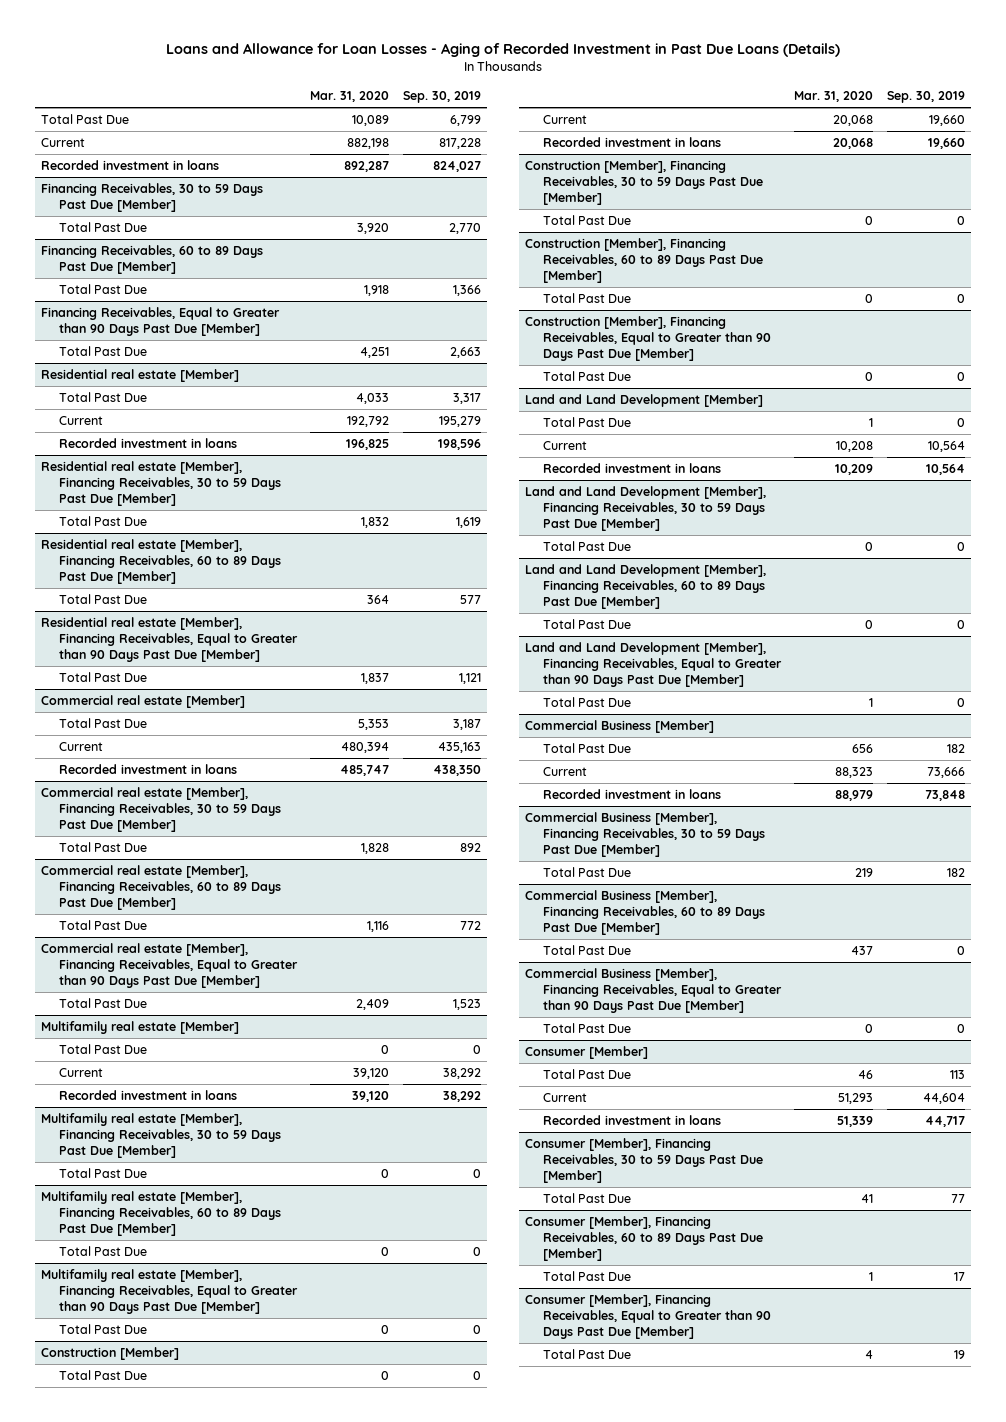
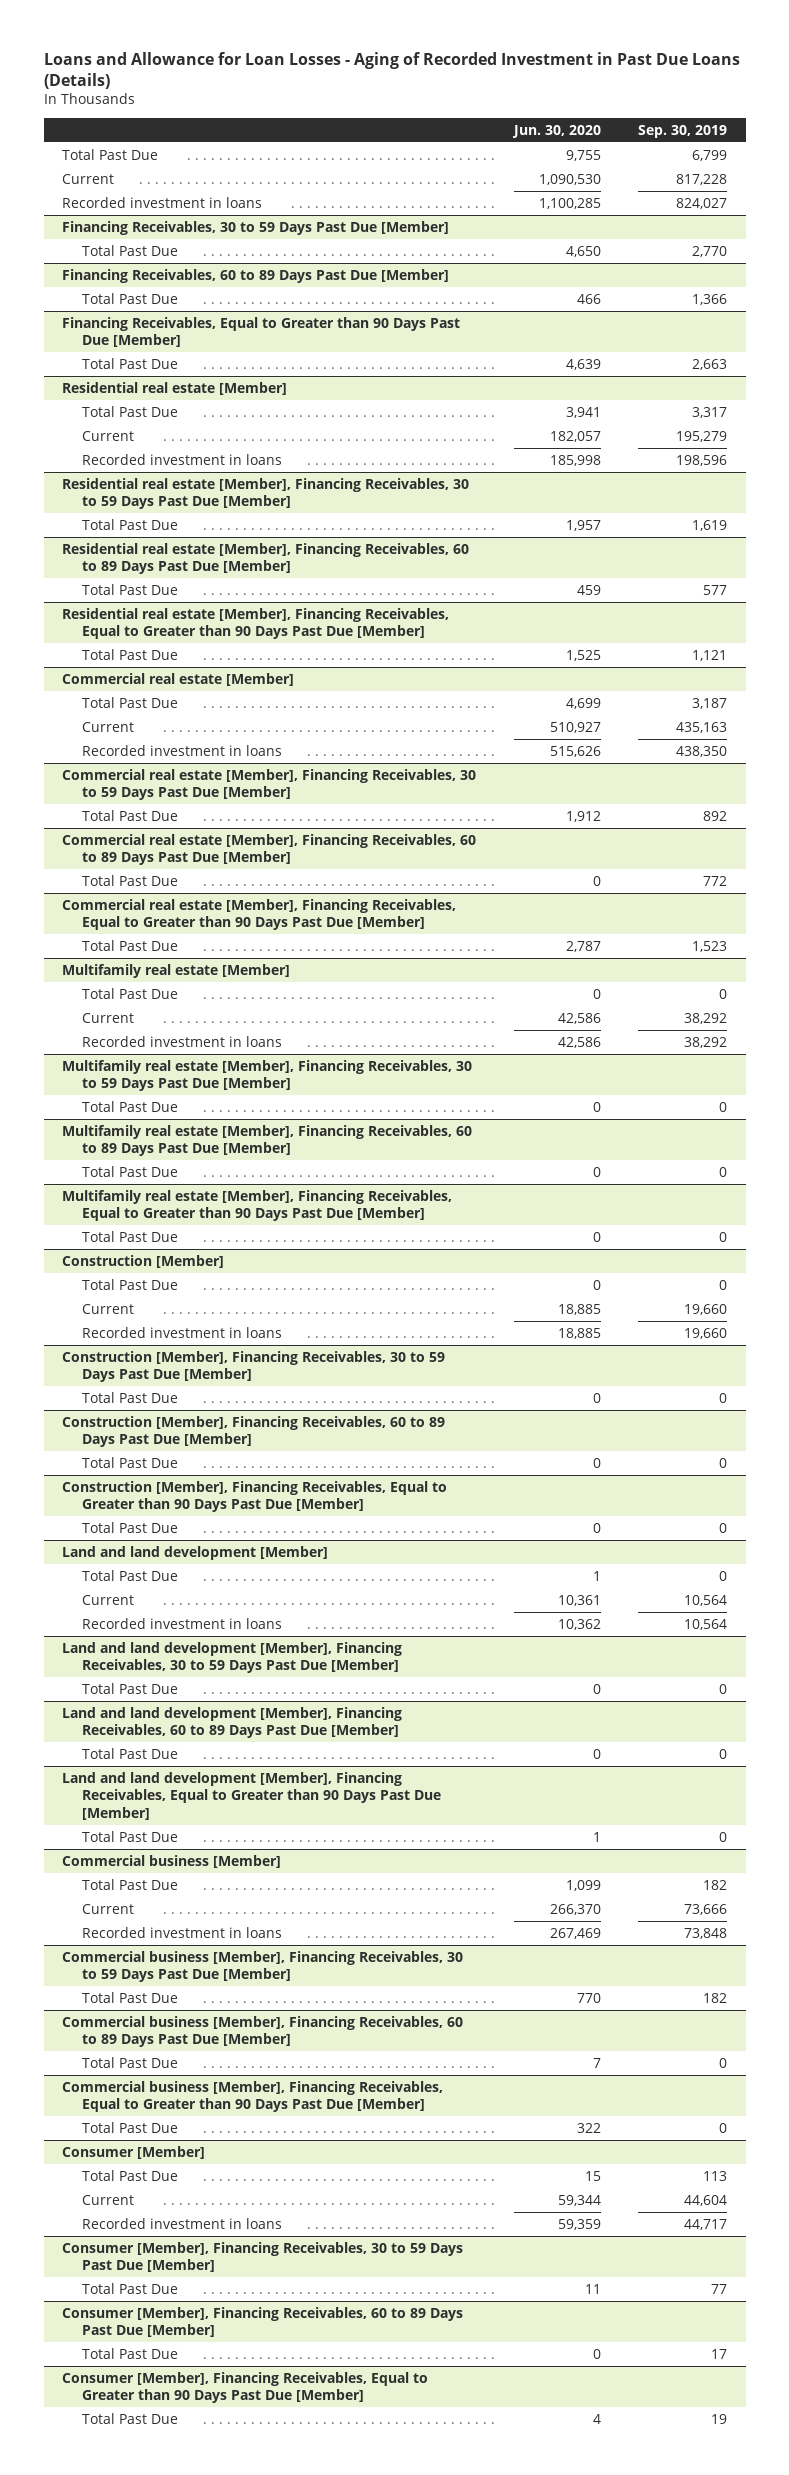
[310,91,390,103] Mar. 31, 2020 -> none
none -> [511,124,601,138] Jun. 30, 2020
[525,394,764,408] Land and Land Development [Member] -> [62,1545,329,1560] Land and land development [Member]
[525,486,767,531] Land and Land Development [Member], Financing Receivables, 30 to 59 Days Past Due [Member] -> [62,1641,403,1674] Land and land development [Member], Financing Receivables, 30 to 59 Days Past Due [Member]
[525,564,767,609] Land and Land Development [Member], Financing Receivables, 60 to 89 Days Past Due [Member] -> [62,1706,403,1739] Land and land development [Member], Financing Receivables, 60 to 89 Days Past Due [Member]
[525,642,783,687] Land and Land Development [Member], Financing Receivables, Equal to Greater than 90 Days Past Due [Member] -> [62,1771,442,1820] Land and land development [Member], Financing Receivables, Equal to Greater than 90 Days Past Due [Member]
[525,720,715,734] Commercial Business [Member] -> [62,1854,282,1868] Commercial business [Member]
[525,812,766,857] Commercial Business [Member], Financing Receivables, 30 to 59 Days Past Due [Member] -> [62,1950,464,1983] Commercial business [Member], Financing Receivables, 30 to 59 Days Past Due [Member]
[525,890,766,935] Commercial Business [Member], Financing Receivables, 60 to 89 Days Past Due [Member] -> [62,2015,464,2048] Commercial business [Member], Financing Receivables, 60 to 89 Days Past Due [Member]
[525,968,783,1013] Commercial Business [Member], Financing Receivables, Equal to Greater than 90 Days Past Due [Member] -> [62,2080,444,2113] Commercial business [Member], Financing Receivables, Equal to Greater than 90 Days Past Due [Member]

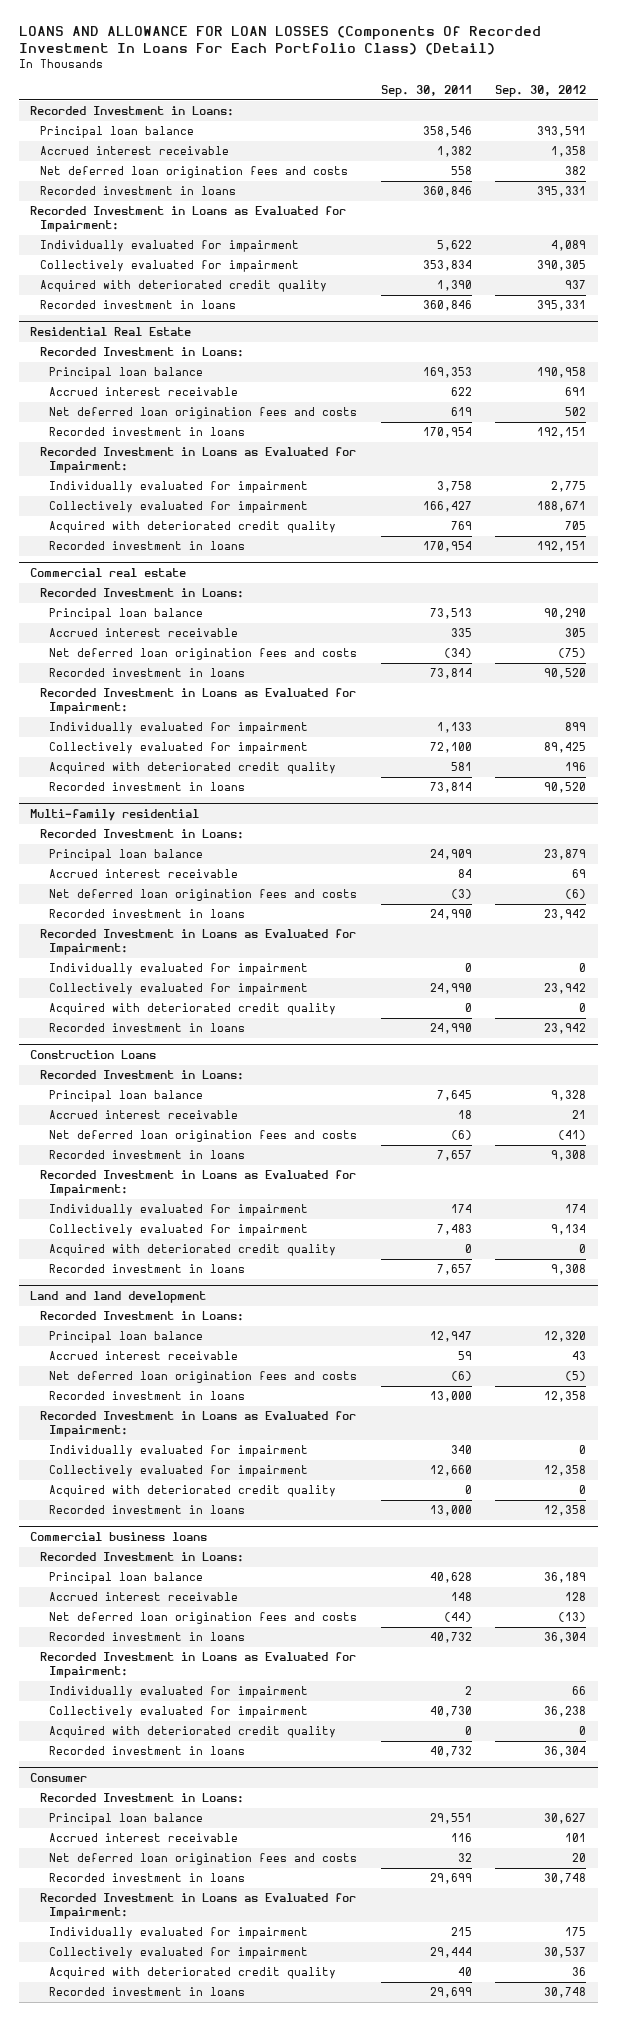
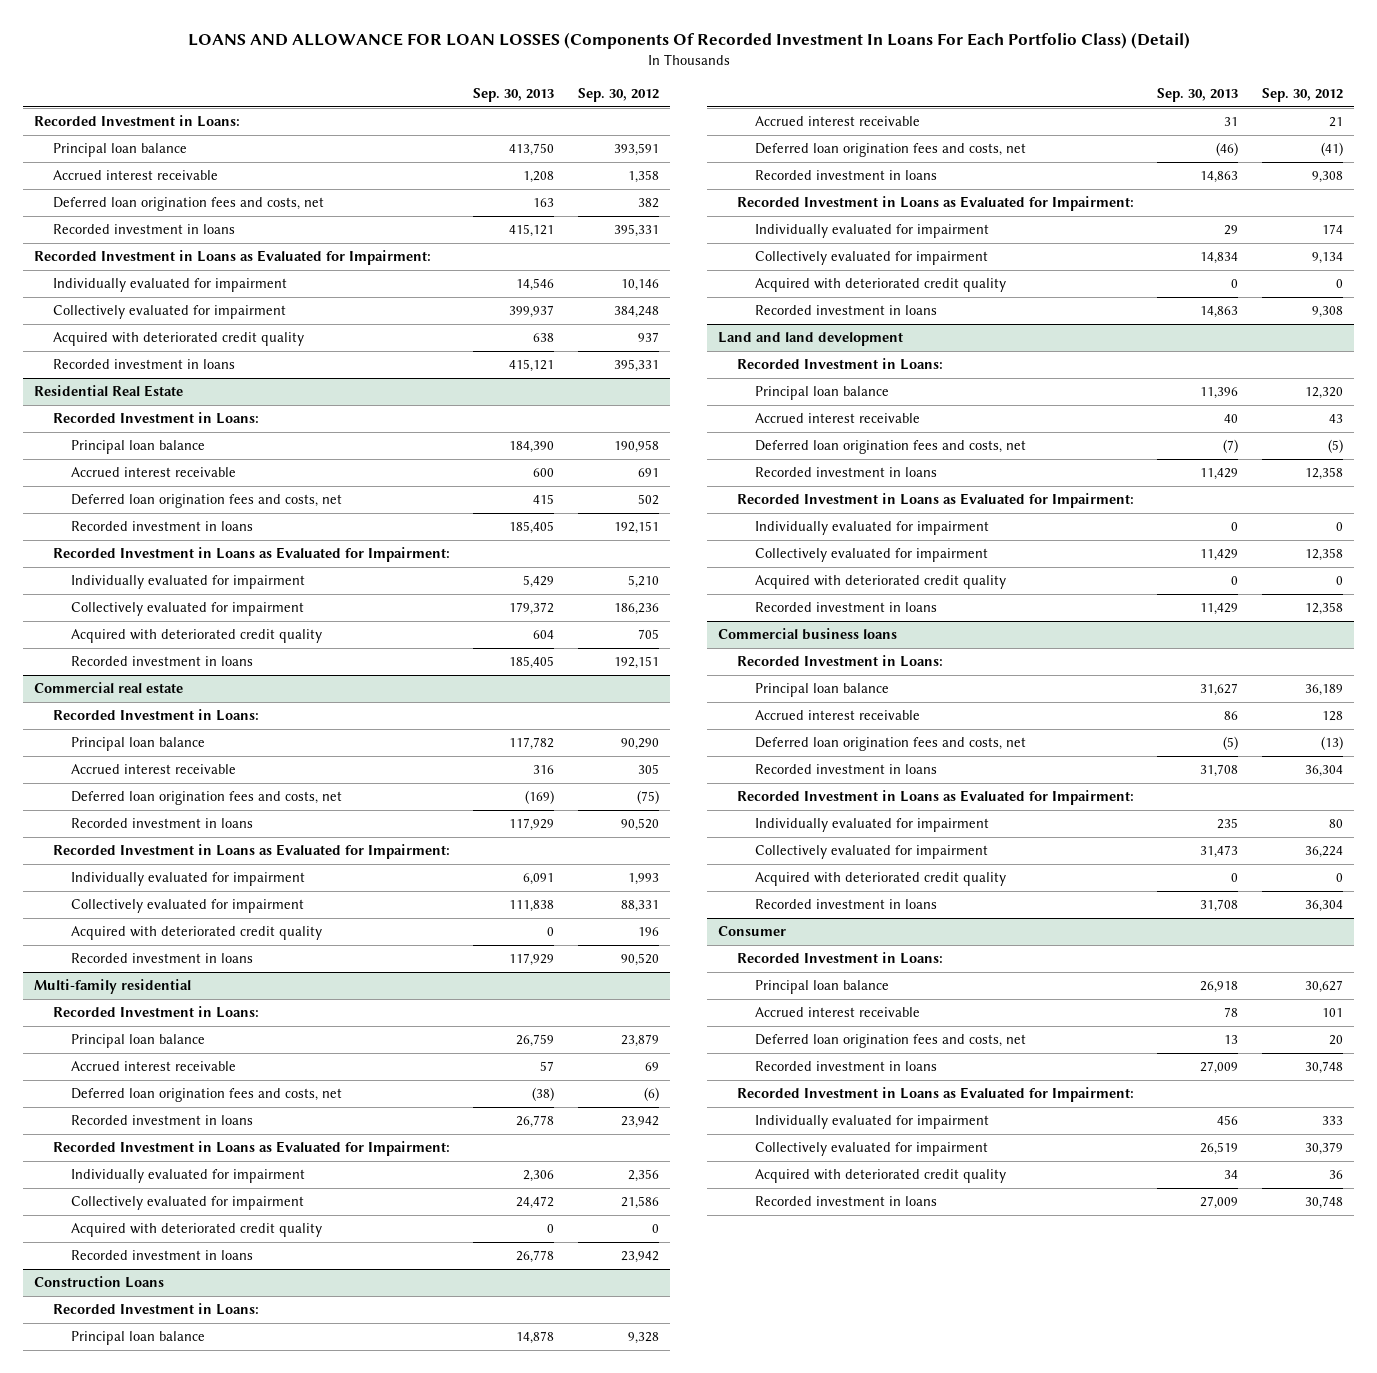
[380,85,472,98] Sep. 30, 2011 -> none
none -> [473,87,555,102] Sep. 30, 2013
[39,166,348,179] Net deferred loan origination fees and costs -> [52,197,324,212] Deferred loan origination fees and costs, net
[551,240,587,252] 4,089 -> [620,279,659,292] 10,146
[537,260,587,272] 390,305 -> [613,306,659,319] 384,248
[48,407,357,420] Net deferred loan origination fees and costs -> [70,494,342,509] Deferred loan origination fees and costs, net
[551,481,587,493] 2,775 -> [627,575,659,589] 5,210
[537,501,587,513] 188,671 -> [613,603,659,616] 186,236
[48,648,357,661] Net deferred loan origination fees and costs -> [70,791,342,806] Deferred loan origination fees and costs, net
[565,722,587,732] 899 -> [627,873,659,886] 1,993
[544,742,587,754] 89,425 -> [620,900,659,913] 88,331
[48,889,357,902] Net deferred loan origination fees and costs -> [70,1088,342,1103] Deferred loan origination fees and costs, net
[579,963,587,973] 0 -> [627,1169,659,1183] 2,356
[544,983,587,995] 23,942 -> [620,1196,659,1210] 21,586
[48,1130,357,1143] Net deferred loan origination fees and costs -> [754,143,1026,158] Deferred loan origination fees and costs, net
[48,1371,357,1384] Net deferred loan origination fees and costs -> [754,440,1026,455] Deferred loan origination fees and costs, net
[48,1612,357,1625] Net deferred loan origination fees and costs -> [754,737,1026,752] Deferred loan origination fees and costs, net
[572,1686,587,1696] 66 -> [1328,819,1343,829] 80
[544,1706,587,1718] 36,238 -> [1304,846,1343,859] 36,224
[48,1853,357,1866] Net deferred loan origination fees and costs -> [754,1034,1026,1049] Deferred loan origination fees and costs, net
[565,1927,587,1937] 175 -> [1321,1116,1343,1126] 333
[544,1947,587,1959] 30,537 -> [1304,1142,1343,1156] 30,379

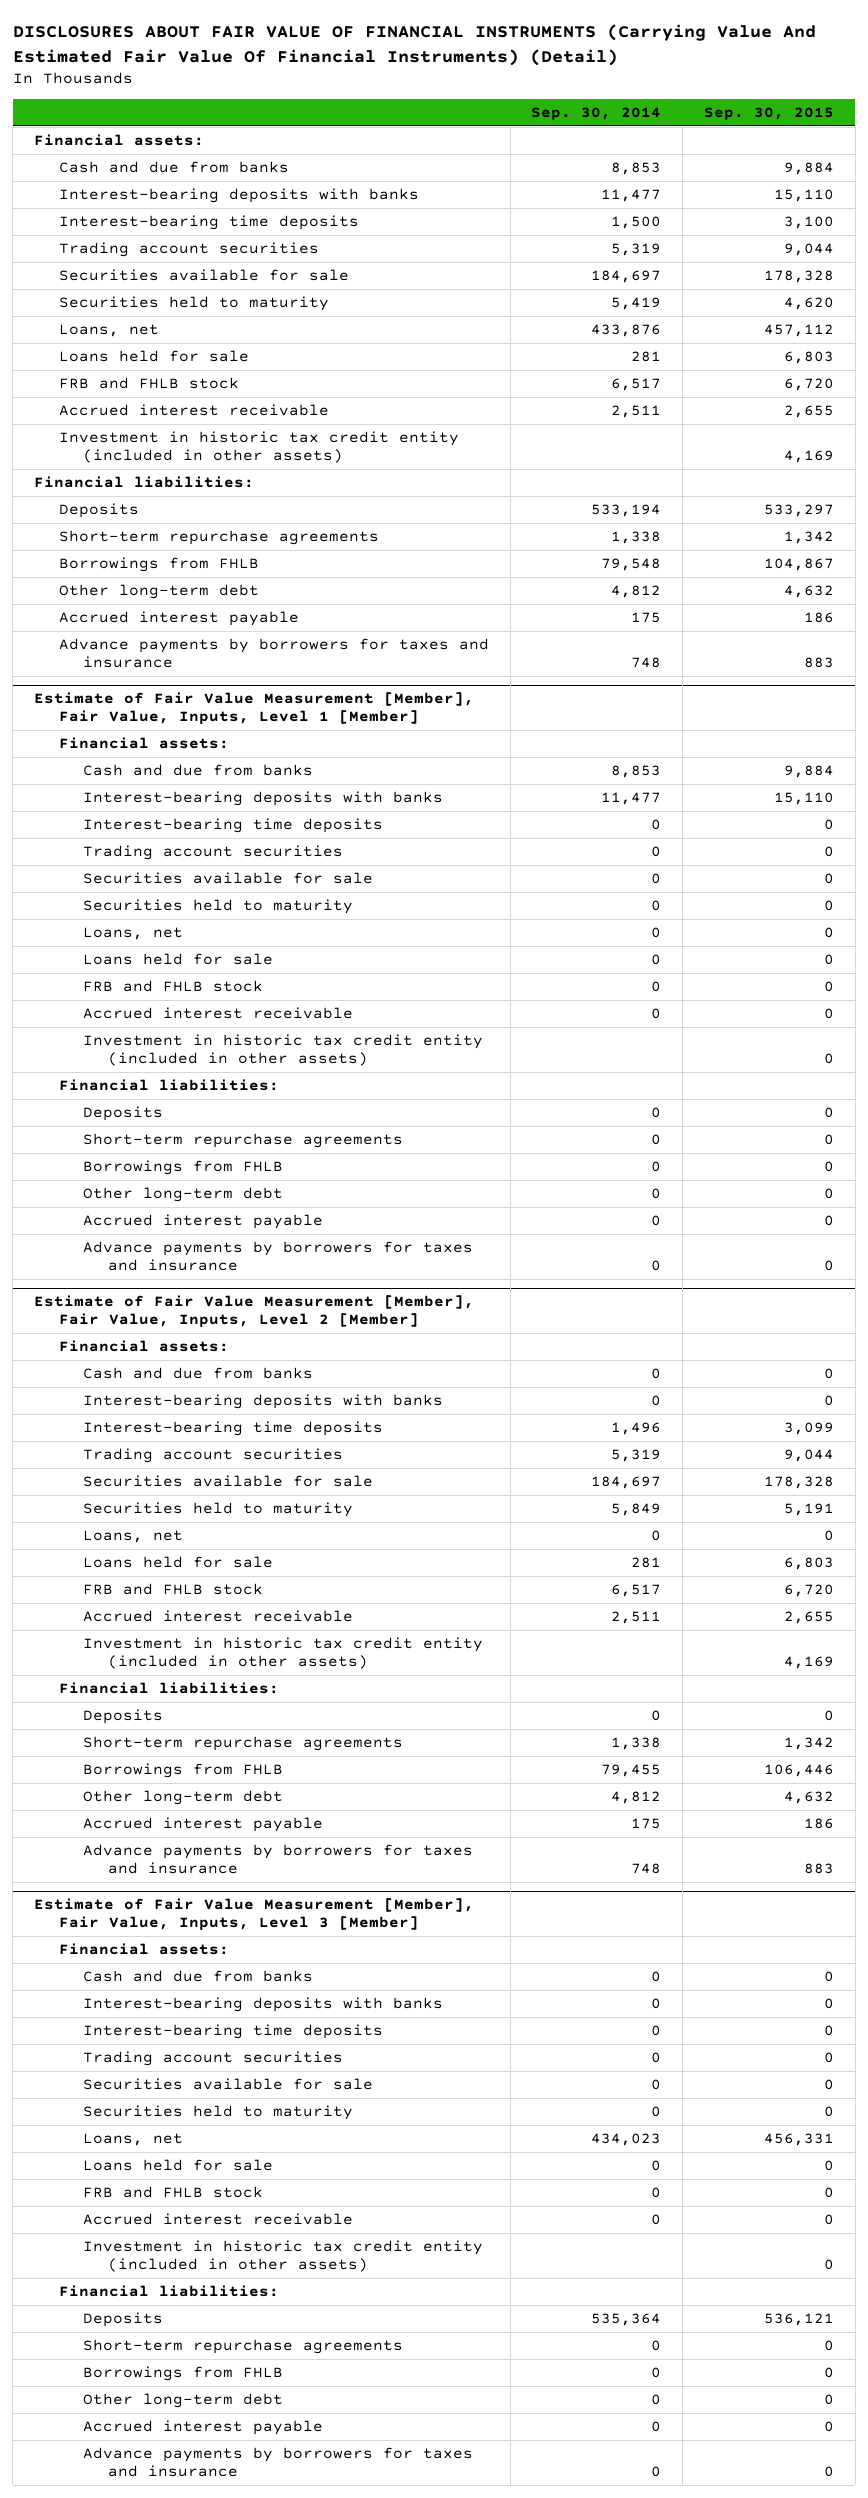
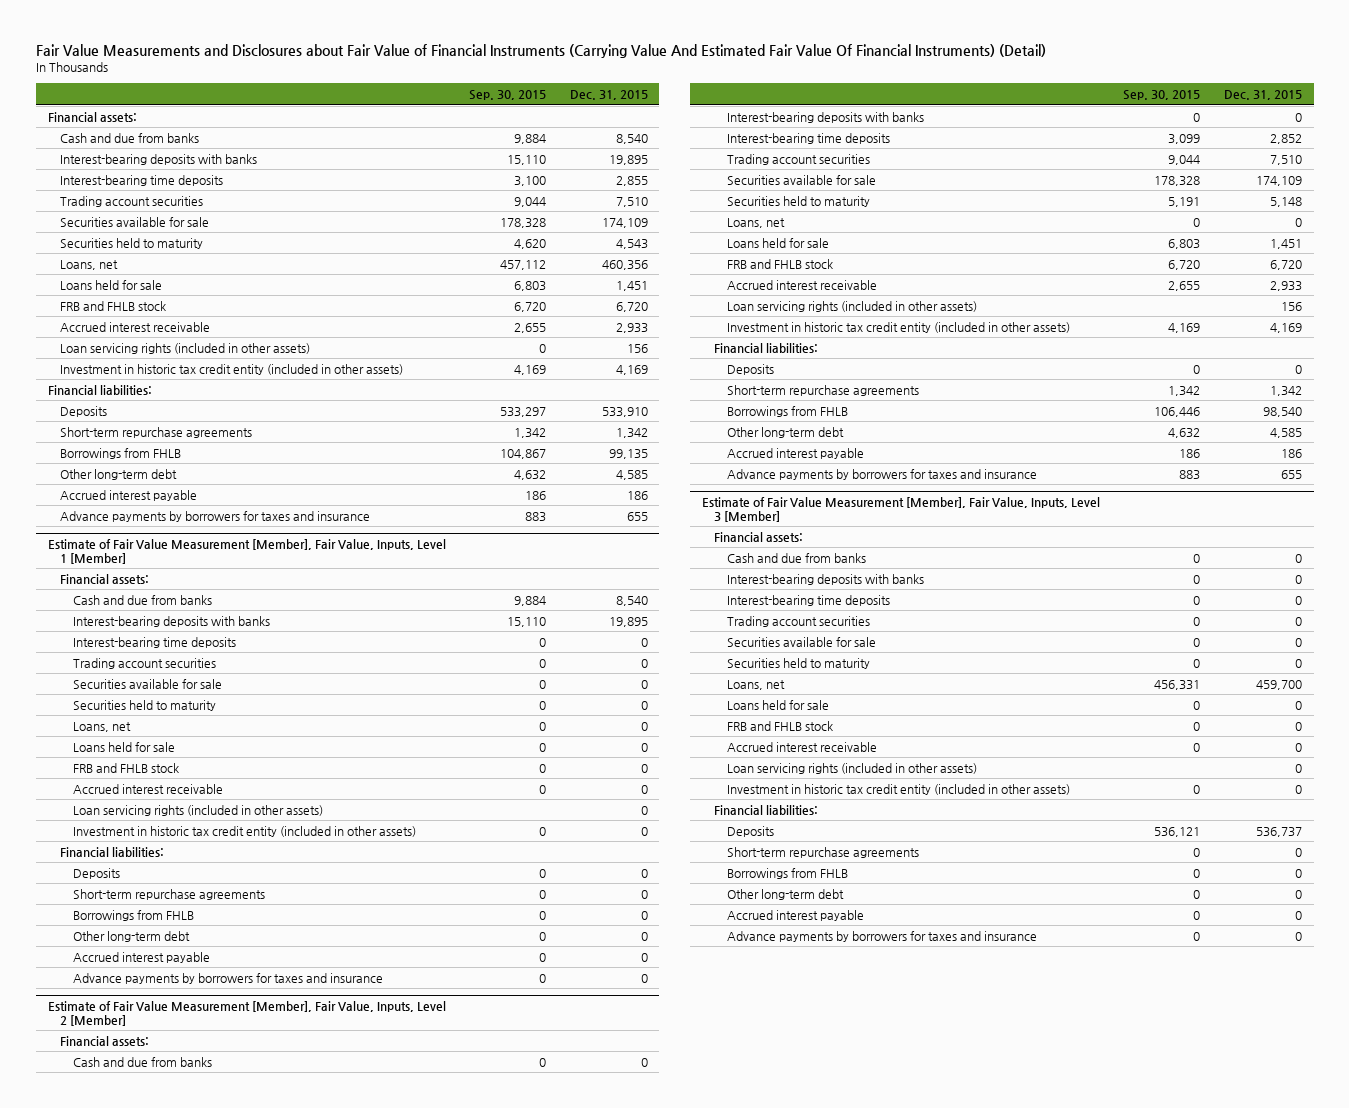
[12,24,816,66] DISCLOSURES ABOUT FAIR VALUE OF FINANCIAL INSTRUMENTS (Carrying Value And Estimated Fair Value Of Financial Instruments) (Detail) -> [35,43,1046,58] Fair Value Measurements and Disclosures about Fair Value of Financial Instruments (Carrying Value And Estimated Fair Value Of Financial Instruments) (Detail)
[531,107,662,122] Sep. 30, 2014 -> none
none -> [569,90,648,101] Dec. 31, 2015
none -> [60,342,311,354] Loan servicing rights (included in other assets)
none -> [72,804,323,816] Loan servicing rights (included in other assets)
none -> [727,300,978,312] Loan servicing rights (included in other assets)
none -> [727,762,978,774] Loan servicing rights (included in other assets)

